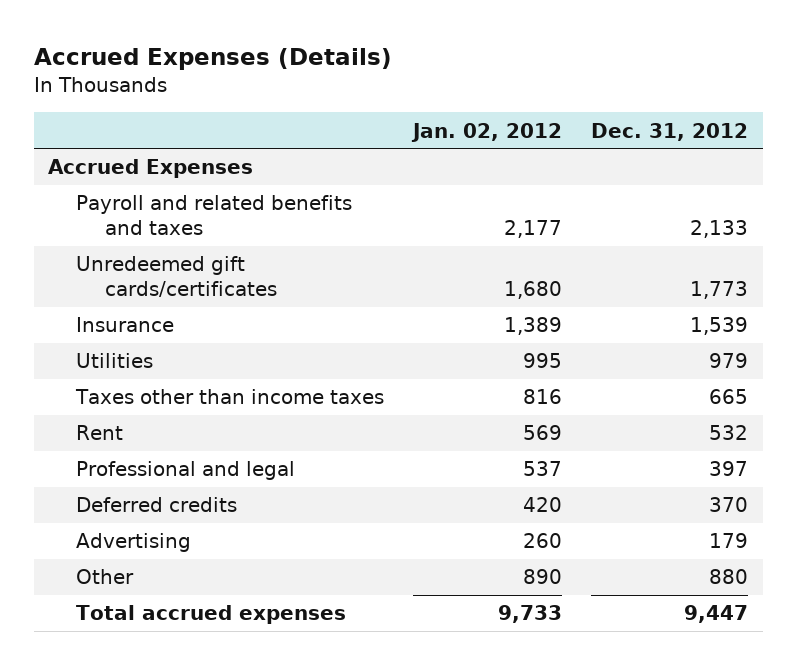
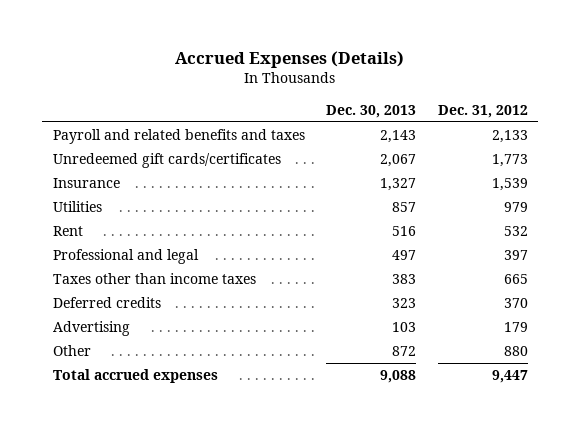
[411,122,563,142] Jan. 02, 2012 -> none
none -> [326,104,417,118] Dec. 30, 2013
[47,159,253,179] Accrued Expenses -> none
[75,389,385,405] Taxes other than income taxes -> [52,273,256,285] Taxes other than income taxes

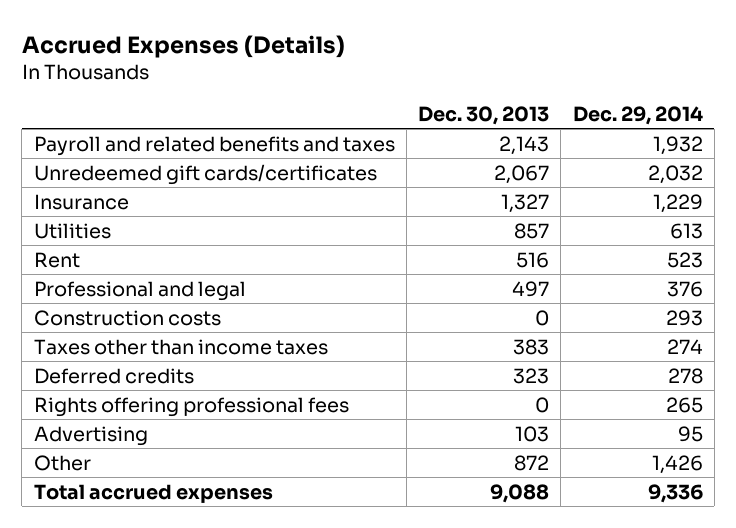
[437,104,528,118] Dec. 31, 2012 -> none
none -> [572,105,703,125] Dec. 29, 2014
none -> [33,309,221,326] Construction costs
none -> [33,396,349,417] Rights offering professional fees

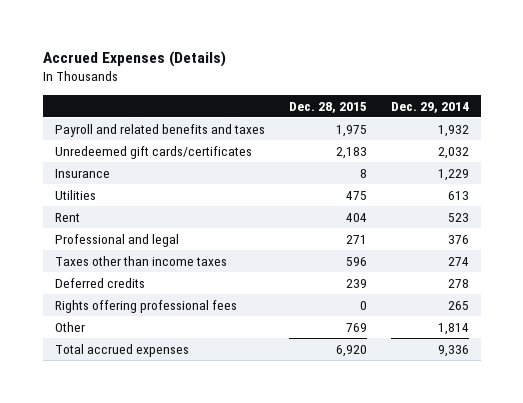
[418,105,550,125] Dec. 30, 2013 -> none
none -> [288,101,367,113] Dec. 28, 2015
[33,309,221,326] Construction costs -> none
[33,425,148,446] Advertising -> none
[651,454,703,474] 1,426 -> [437,322,469,335] 1,814

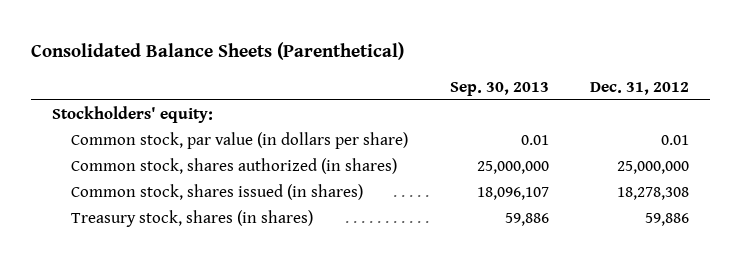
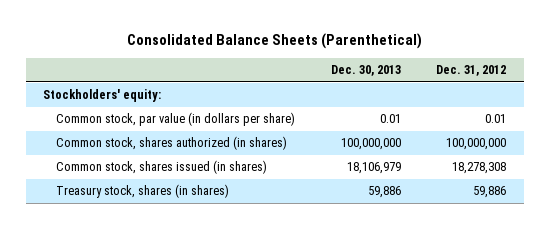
[449,81,549,96] Sep. 30, 2013 -> none
none -> [330,65,401,77] Dec. 30, 2013
[617,161,690,175] 25,000,000 -> [445,138,506,151] 100,000,000

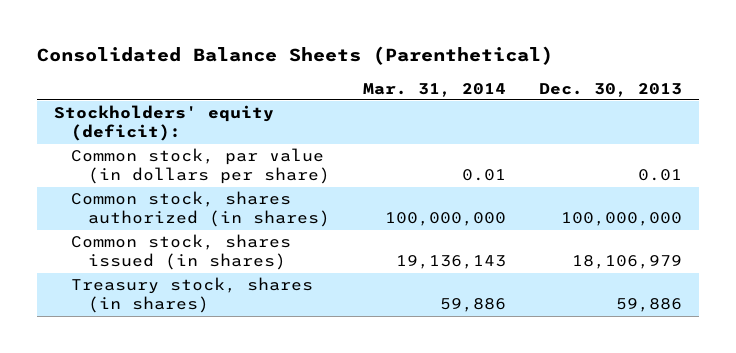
[435,65,506,77] Dec. 31, 2012 -> none
none -> [363,82,507,97] Mar. 31, 2014
[43,89,162,103] Stockholders' equity: -> [53,104,274,142] Stockholders' equity (deficit):

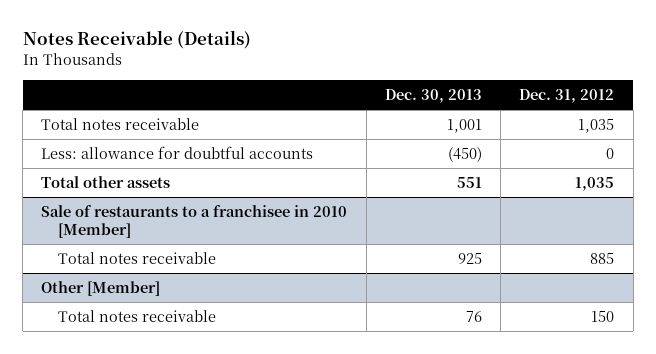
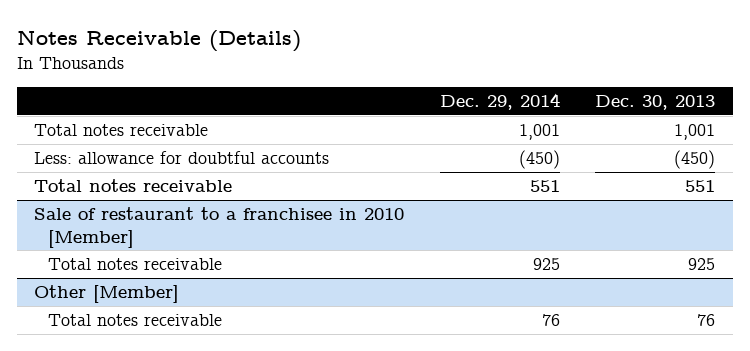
[519,88,615,103] Dec. 31, 2012 -> none
none -> [439,93,560,111] Dec. 29, 2014
[41,175,171,188] Total other assets -> [34,178,233,192] Total notes receivable
[41,204,348,238] Sale of restaurants to a franchisee in 2010 [Member] -> [34,206,405,248] Sale of restaurant to a franchisee in 2010 [Member]

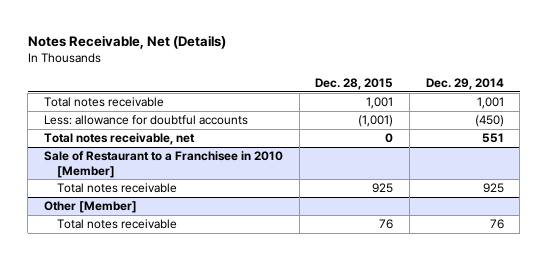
[16,29,301,52] Notes Receivable (Details) -> [27,35,226,50] Notes Receivable, Net (Details)
[595,95,716,111] Dec. 30, 2013 -> none
none -> [315,77,394,90] Dec. 28, 2015
[34,178,233,192] Total notes receivable -> [43,133,195,146] Total notes receivable, net
[34,206,405,248] Sale of restaurant to a franchisee in 2010 [Member] -> [43,151,283,178] Sale of Restaurant to a Franchisee in 2010 [Member]

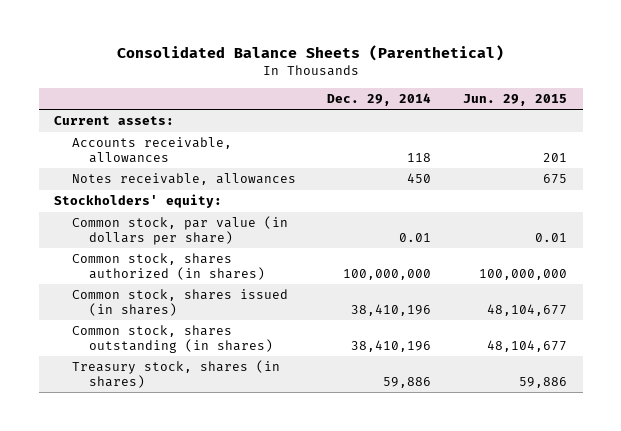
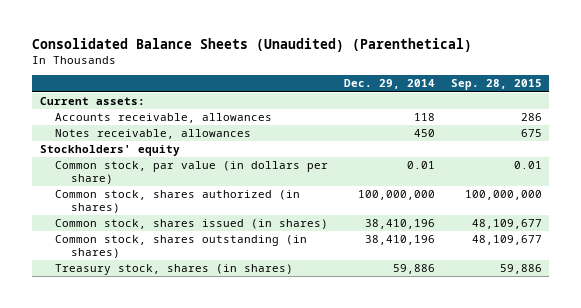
[116,45,504,62] Consolidated Balance Sheets (Parenthetical) -> [31,38,472,53] Consolidated Balance Sheets (Unaudited) (Parenthetical)
[462,93,567,106] Jun. 29, 2015 -> none
none -> [450,79,542,91] Sep. 28, 2015
[54,194,223,209] Stockholders' equity: -> [39,145,180,157] Stockholders' equity

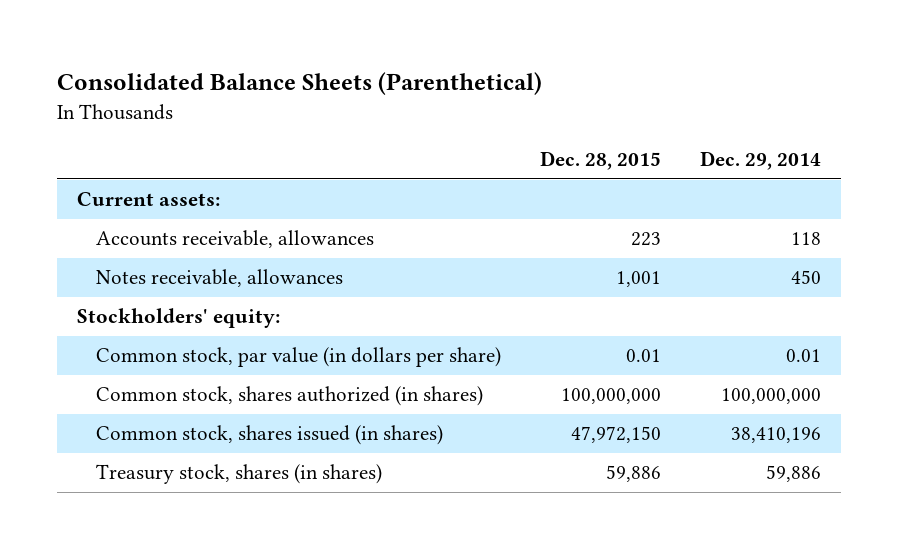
[31,38,472,53] Consolidated Balance Sheets (Unaudited) (Parenthetical) -> [57,72,543,96] Consolidated Balance Sheets (Parenthetical)
[450,79,542,91] Sep. 28, 2015 -> none
none -> [539,151,661,171] Dec. 28, 2015
[39,145,180,157] Stockholders' equity -> [76,308,280,329] Stockholders' equity:
[55,235,308,258] Common stock, shares outstanding (in shares) -> none

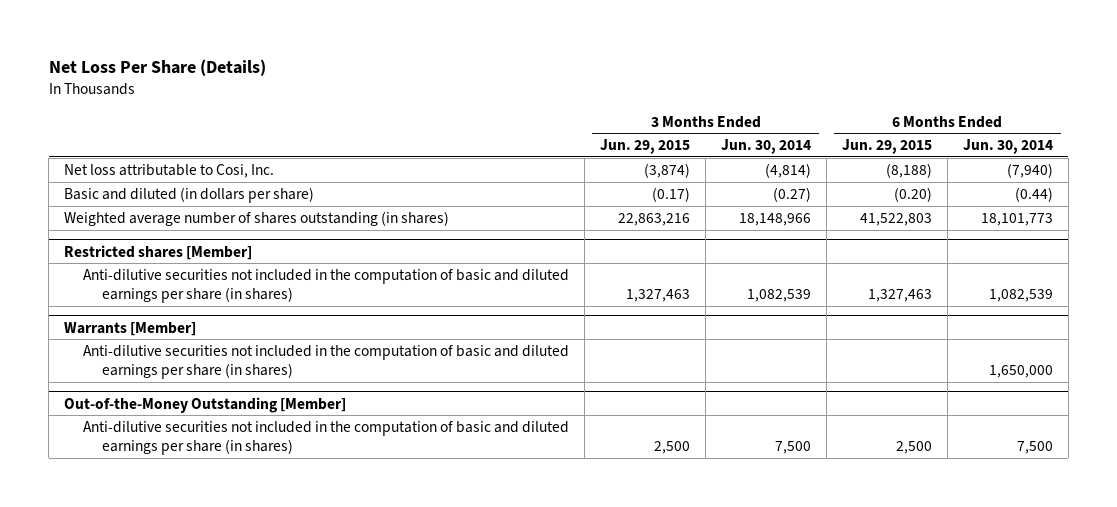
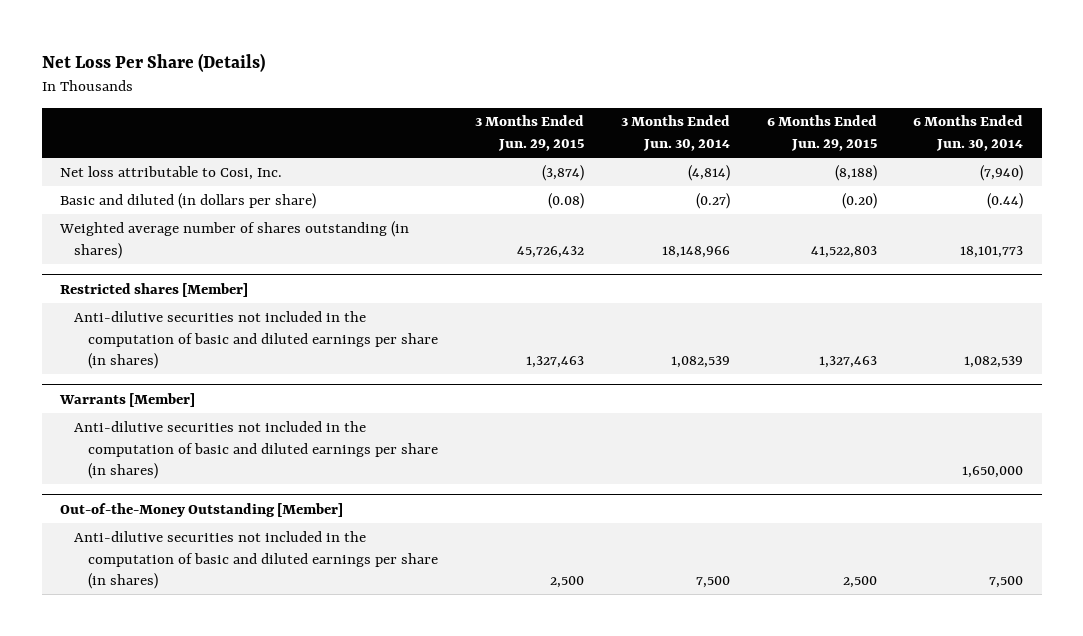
[652,186,691,202] (0.17) -> [547,192,584,209] (0.08)
[618,212,691,226] 22,863,216 -> [516,245,584,258] 45,726,432

